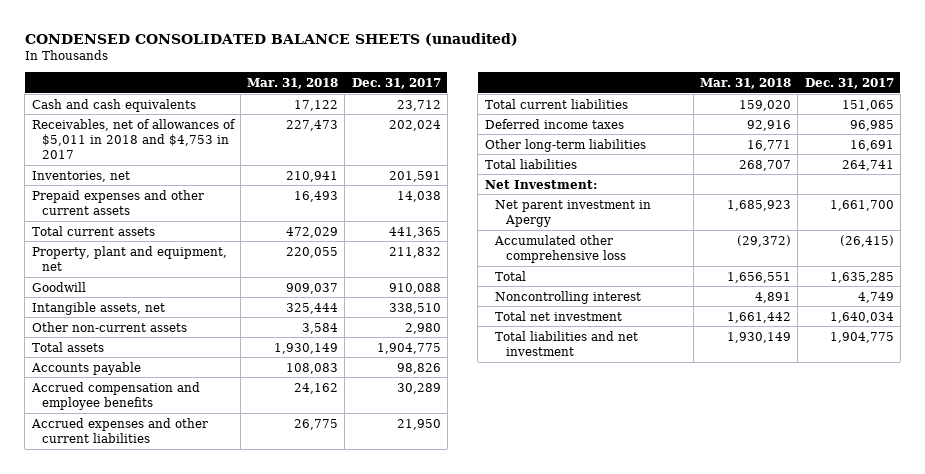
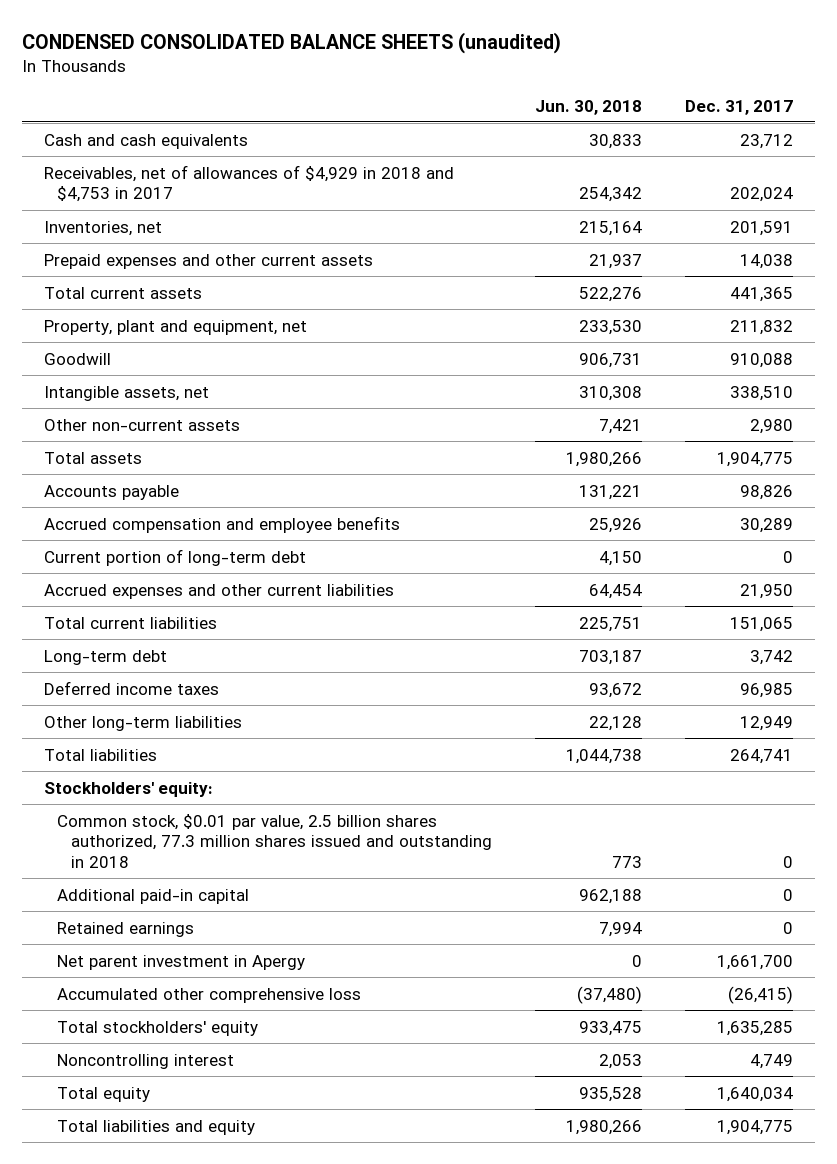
[247,78,339,90] Mar. 31, 2018 -> none
none -> [535,99,643,115] Jun. 30, 2018
[31,118,236,160] Receivables, net of allowances of $5,011 in 2018 and $4,753 in 2017 -> [43,164,454,203] Receivables, net of allowances of $4,929 in 2018 and $4,753 in 2017
none -> [43,548,306,566] Current portion of long-term debt
none -> [43,649,167,665] Long-term debt
[849,139,894,151] 16,691 -> [740,715,794,731] 12,949
[484,179,597,189] Net Investment: -> [43,781,213,797] Stockholders' equity:
none -> [57,813,493,868] Common stock, $0.01 par value, 2.5 billion shares authorized, 77.3 million shares issued and outstanding in 2018
none -> [57,888,250,904] Additional paid-in capital
none -> [57,921,195,937] Retained earnings
[495,270,527,281] Total -> [57,1020,259,1036] Total stockholders' equity
[495,310,623,321] Total net investment -> [57,1086,151,1102] Total equity
[495,330,639,356] Total liabilities and net investment -> [57,1119,256,1135] Total liabilities and equity

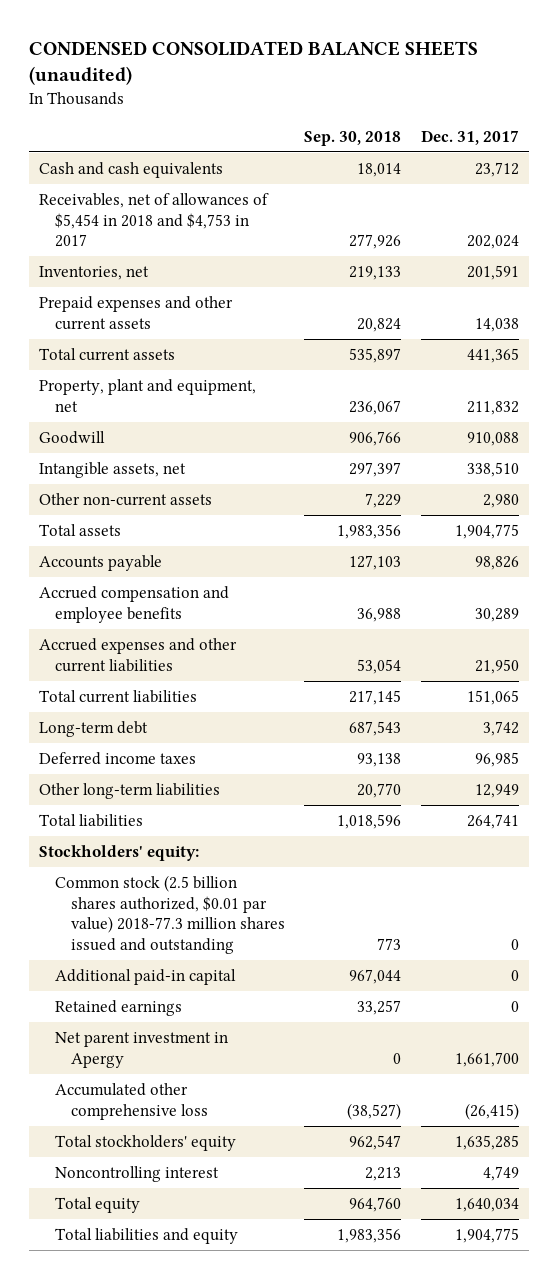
[535,99,643,115] Jun. 30, 2018 -> none
none -> [304,130,402,146] Sep. 30, 2018
[43,164,454,203] Receivables, net of allowances of $4,929 in 2018 and $4,753 in 2017 -> [38,193,269,248] Receivables, net of allowances of $5,454 in 2018 and $4,753 in 2017
[43,548,306,566] Current portion of long-term debt -> none
[57,813,493,868] Common stock, $0.01 par value, 2.5 billion shares authorized, 77.3 million shares issued and outstanding in 2018 -> [54,875,285,954] Common stock (2.5 billion shares authorized, $0.01 par value) 2018-77.3 million shares issued and outstanding

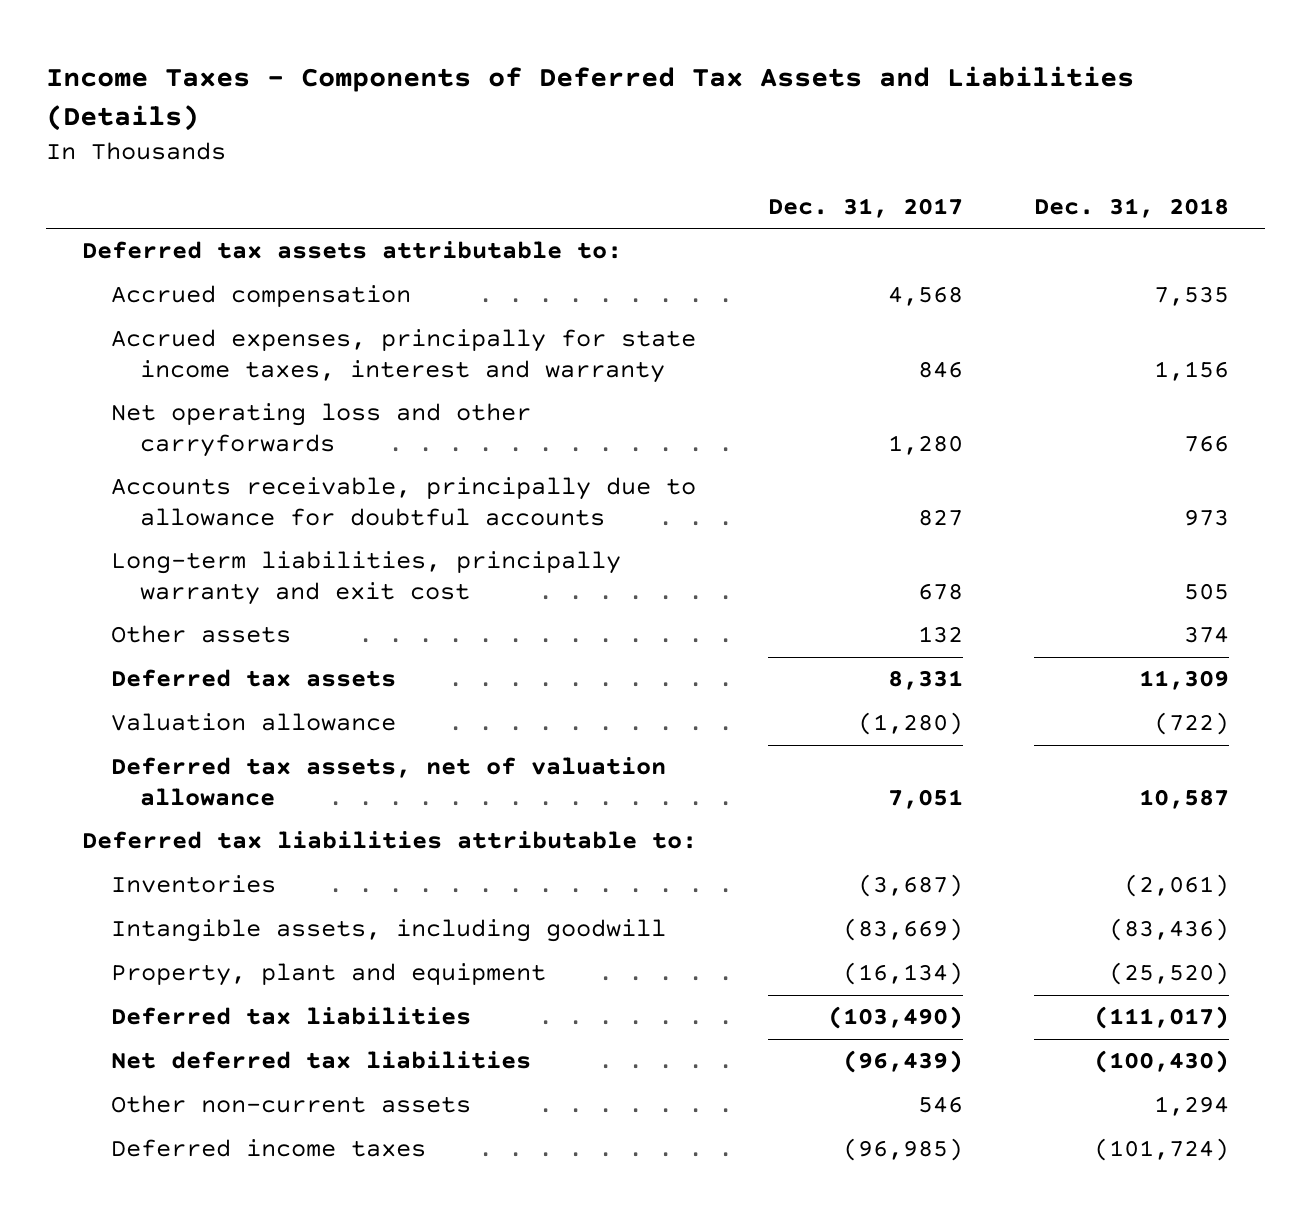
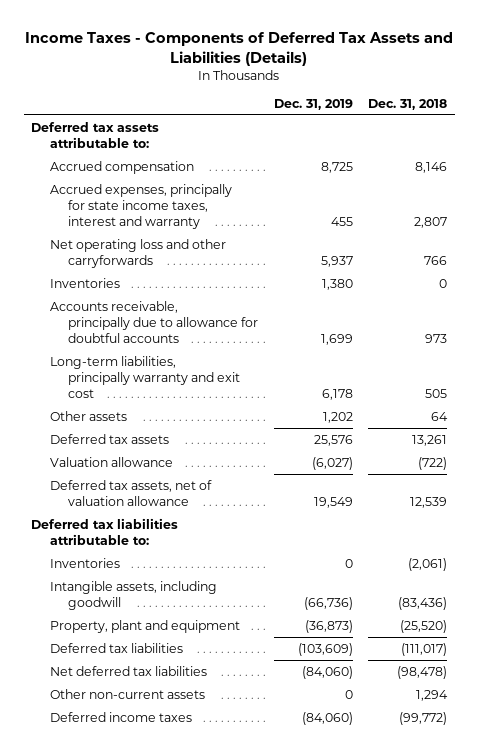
[768,197,964,218] Dec. 31, 2017 -> none
none -> [273,98,353,110] Dec. 31, 2019
[1154,286,1230,307] 7,535 -> [415,161,448,173] 8,146
[1154,360,1230,381] 1,156 -> [414,216,448,228] 2,807
none -> [49,277,120,288] Inventories
[1184,626,1230,644] 374 -> [431,411,449,421] 64
[1139,670,1230,691] 11,309 -> [412,434,448,446] 13,261
[1139,788,1230,809] 10,587 -> [410,496,448,508] 12,539
[1094,1050,1230,1074] (100,430) -> [397,665,448,679] (98,478)
[1094,1138,1230,1162] (101,724) -> [399,711,448,725] (99,772)

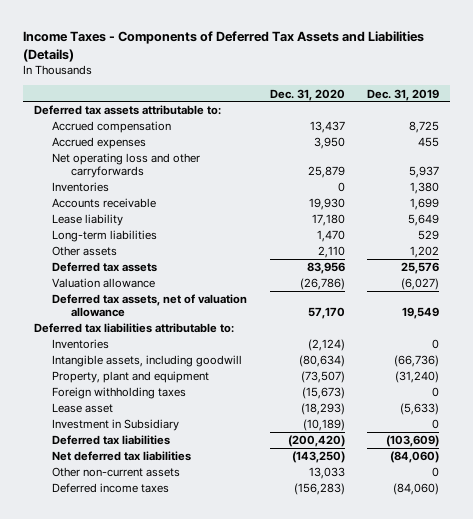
[368,98,448,110] Dec. 31, 2018 -> none
none -> [269,88,345,101] Dec. 31, 2020
[49,183,232,229] Accrued expenses, principally for state income taxes, interest and warranty -> [52,137,147,150] Accrued expenses
[49,300,258,343] Accounts receivable, principally due to allowance for doubtful accounts -> [52,198,157,209] Accounts receivable
none -> [52,214,124,227] Lease liability
[49,355,240,398] Long-term liabilities, principally warranty and exit cost -> [52,230,158,243] Long-term liabilities
[321,388,353,400] 6,178 -> [417,230,439,241] 529
[304,619,353,633] (36,873) -> [394,371,439,384] (31,240)
none -> [52,387,187,400] Foreign withholding taxes
none -> [52,403,114,414] Lease asset
none -> [52,419,180,432] Investment in Subsidiary

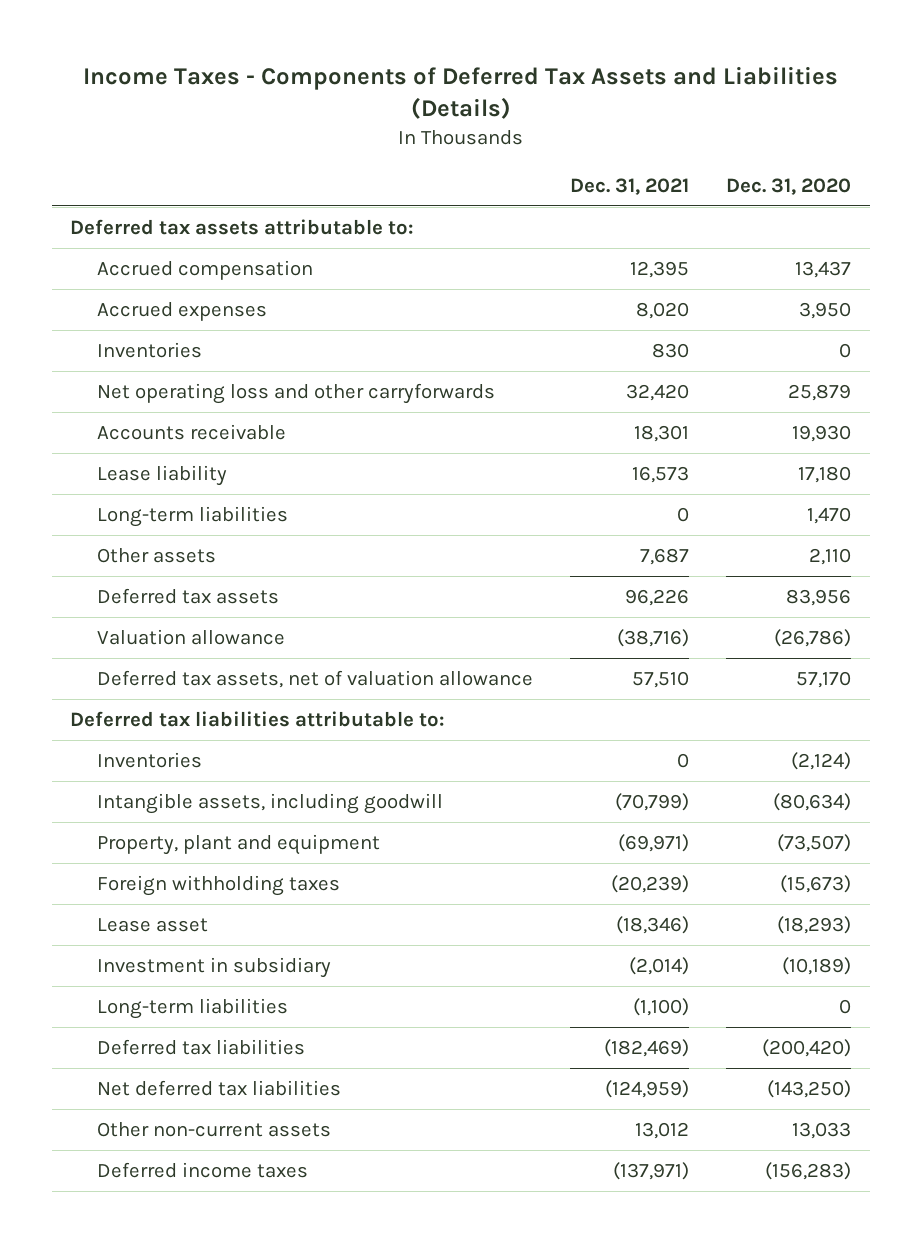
[366,88,439,101] Dec. 31, 2019 -> none
none -> [569,177,689,195] Dec. 31, 2021
[52,153,201,179] Net operating loss and other carryforwards -> [96,382,495,404] Net operating loss and other carryforwards
[52,419,180,432] Investment in Subsidiary -> [96,956,331,978] Investment in subsidiary
none -> [96,997,288,1019] Long-term liabilities

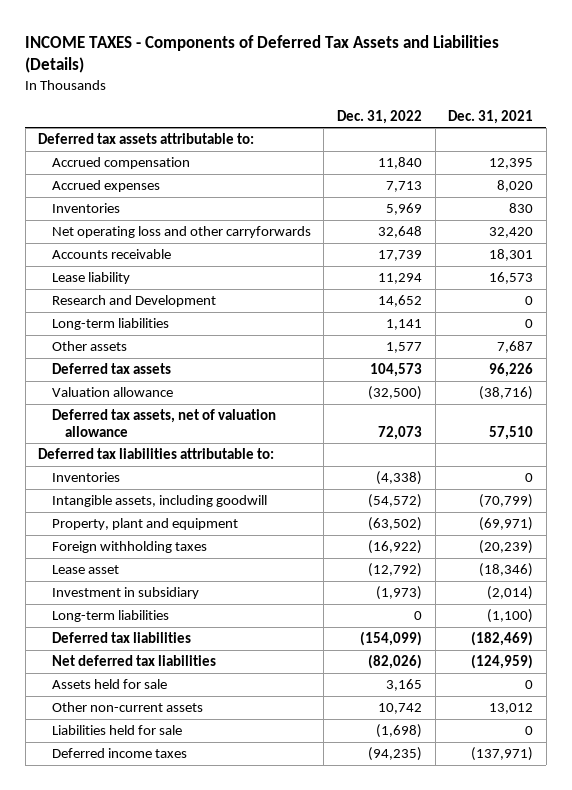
[82,66,838,120] Income Taxes - Components of Deferred Tax Assets and Liabilities (Details) -> [25,34,500,74] INCOME TAXES - Components of Deferred Tax Assets and Liabilities (Details)
[726,177,852,195] Dec. 31, 2020 -> none
none -> [336,109,422,124] Dec. 31, 2022
none -> [51,295,216,308] Research and Development
none -> [51,679,167,690] Assets held for sale
none -> [51,725,182,736] Liabilities held for sale

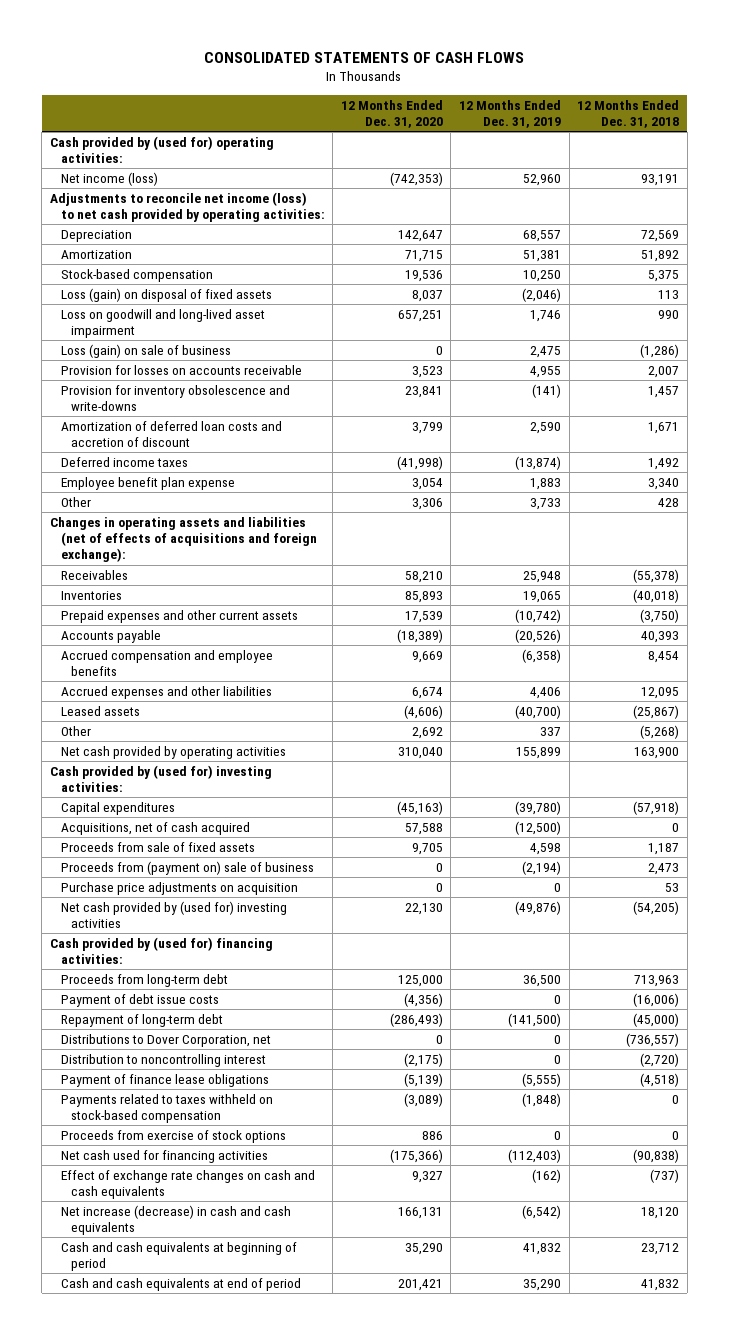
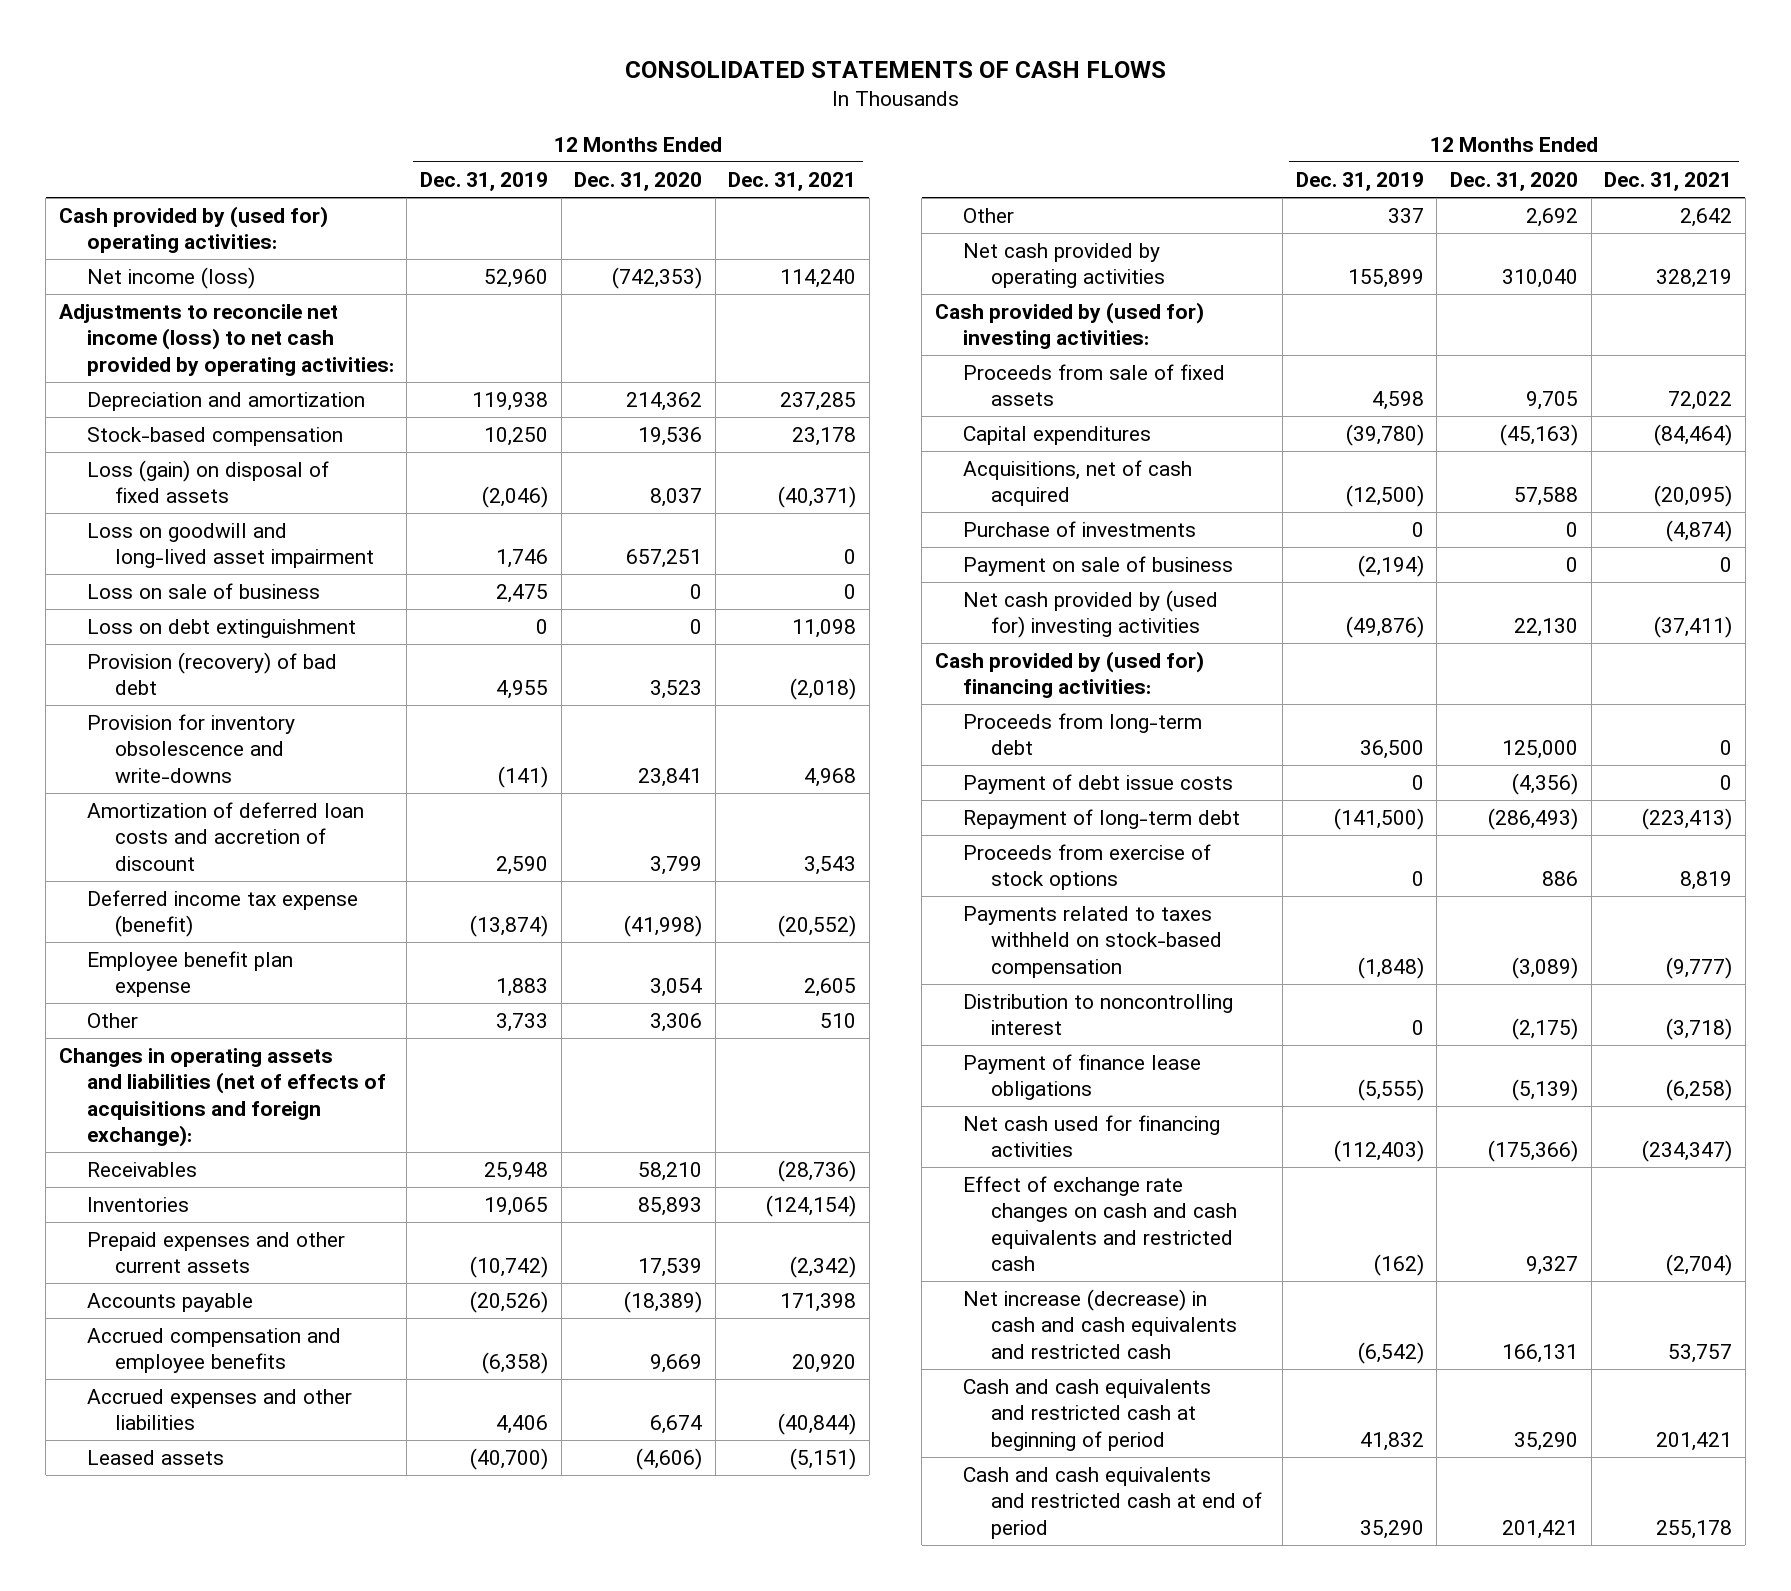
[577,99,680,128] 12 Months Ended Dec. 31, 2018 -> none
none -> [728,171,857,191] Dec. 31, 2021
[60,229,132,242] Depreciation -> none
[60,249,132,259] Amortization -> none
none -> [86,391,365,411] Depreciation and amortization
[60,343,231,358] Loss (gain) on sale of business -> [86,582,320,599] Loss on sale of business
none -> [86,618,356,638] Loss on debt extinguishment
[60,364,302,375] Provision for losses on accounts receivable -> [86,651,337,696] Provision (recovery) of bad debt
[60,456,188,467] Deferred income taxes -> [86,889,358,938] Deferred income tax expense (benefit)
[60,841,255,852] Proceeds from sale of fixed assets -> [962,363,1225,407] Proceeds from sale of fixed assets
[60,881,298,895] Purchase price adjustments on acquisition -> none
none -> [962,520,1196,537] Purchase of investments
[60,860,314,875] Proceeds from (payment on) sale of business -> [962,555,1233,576] Payment on sale of business
[60,1033,271,1047] Distributions to Dover Corporation, net -> none
[60,1129,286,1143] Proceeds from exercise of stock options -> [962,843,1211,891] Proceeds from exercise of stock options
[60,1093,273,1124] Payments related to taxes withheld on stock-based compensation -> [962,905,1222,978] Payments related to taxes withheld on stock-based compensation
[60,1169,315,1200] Effect of exchange rate changes on cash and cash equivalents -> [962,1175,1237,1272] Effect of exchange rate changes on cash and cash equivalents and restricted cash
[60,1204,291,1236] Net increase (decrease) in cash and cash equivalents -> [962,1288,1237,1359] Net increase (decrease) in cash and cash equivalents and restricted cash
[60,1241,297,1272] Cash and cash equivalents at beginning of period -> [962,1378,1211,1451] Cash and cash equivalents and restricted cash at beginning of period
[60,1277,301,1291] Cash and cash equivalents at end of period -> [962,1466,1262,1539] Cash and cash equivalents and restricted cash at end of period

